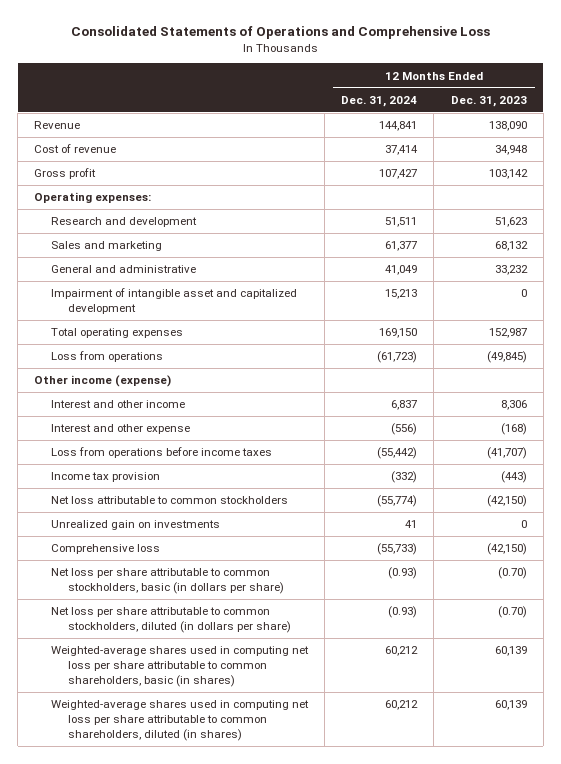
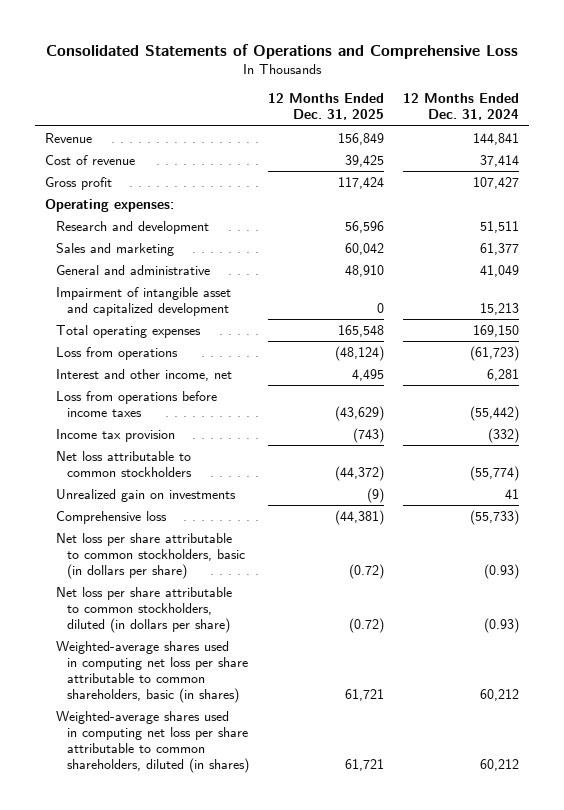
[450,95,527,107] Dec. 31, 2023 -> none
none -> [268,93,385,121] 12 Months Ended Dec. 31, 2025
[34,375,172,388] Other income (expense) -> none
[51,424,191,435] Interest and other expense -> none
[51,400,186,409] Interest and other income -> [55,368,232,381] Interest and other income, net
[391,400,418,411] 6,837 -> [487,368,520,381] 6,281

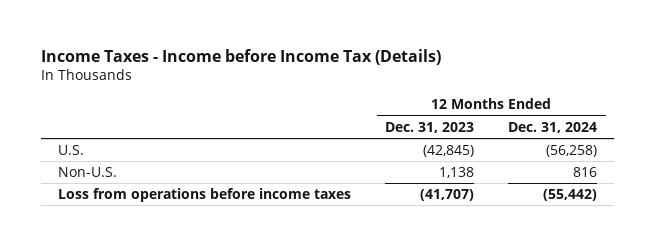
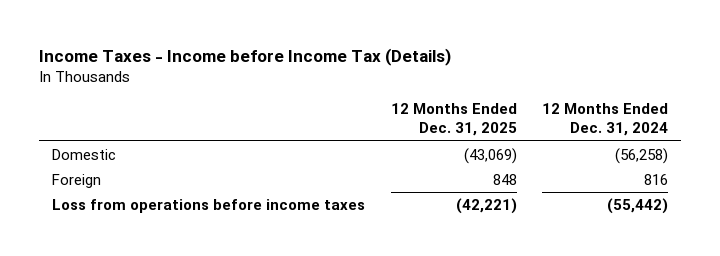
[385,121,475,133] Dec. 31, 2023 -> none
none -> [390,103,517,137] 12 Months Ended Dec. 31, 2025
[57,145,84,156] U.S. -> [52,148,117,160] Domestic
[57,167,117,178] Non-U.S. -> [52,173,102,188] Foreign

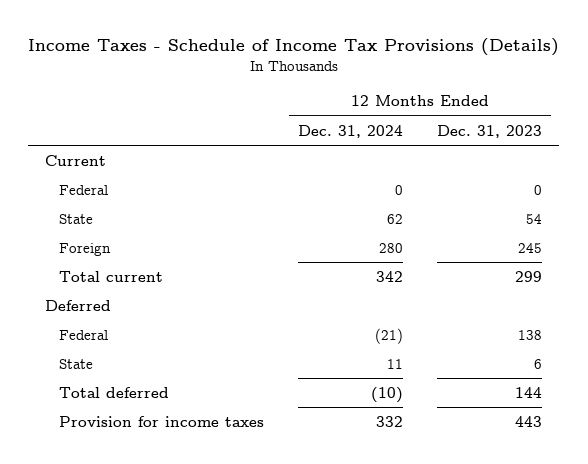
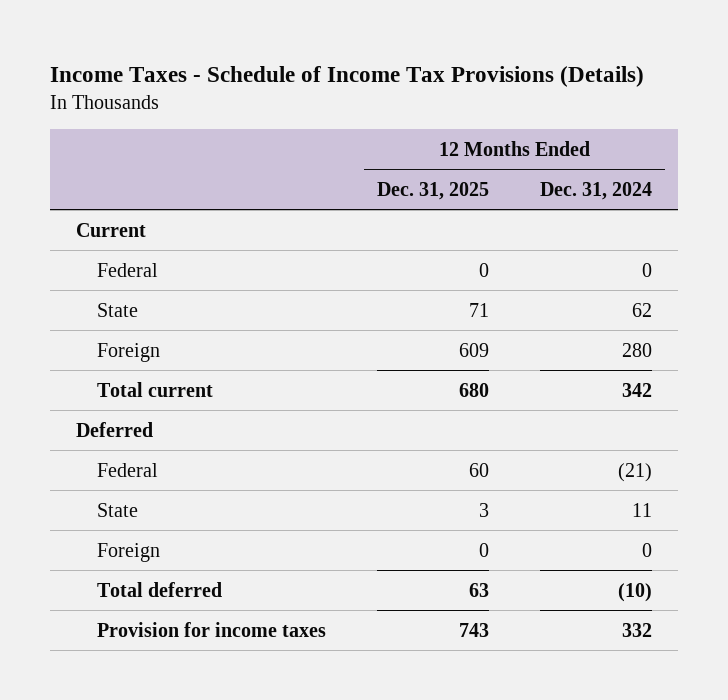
[437,124,543,138] Dec. 31, 2023 -> none
none -> [377,181,490,200] Dec. 31, 2025
none -> [96,542,160,562] Foreign

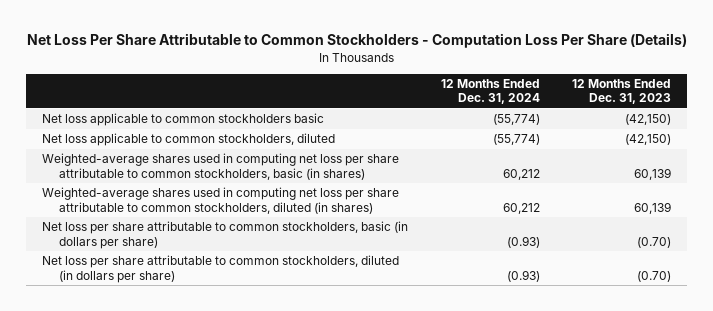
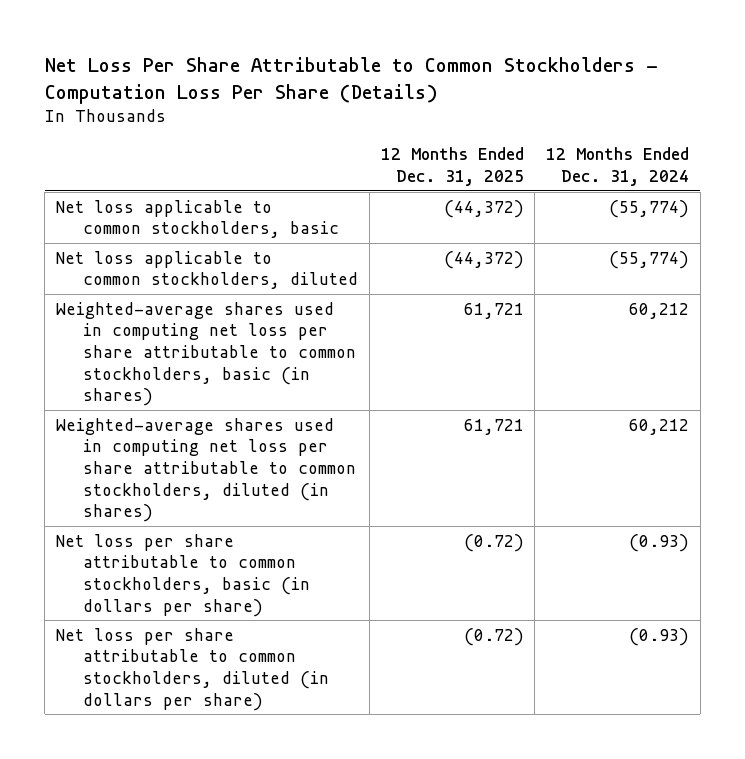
[571,79,671,105] 12 Months Ended Dec. 31, 2023 -> none
none -> [380,147,524,186] 12 Months Ended Dec. 31, 2025
[42,113,325,127] Net loss applicable to common stockholders basic -> [55,199,340,239] Net loss applicable to common stockholders, basic

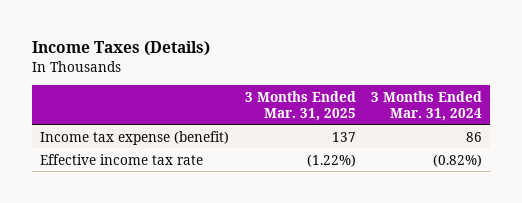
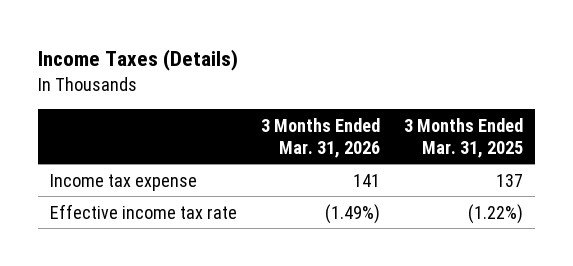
[371,90,483,121] 3 Months Ended Mar. 31, 2024 -> none
none -> [261,117,381,158] 3 Months Ended Mar. 31, 2026
[40,130,230,145] Income tax expense (benefit) -> [50,173,198,191] Income tax expense

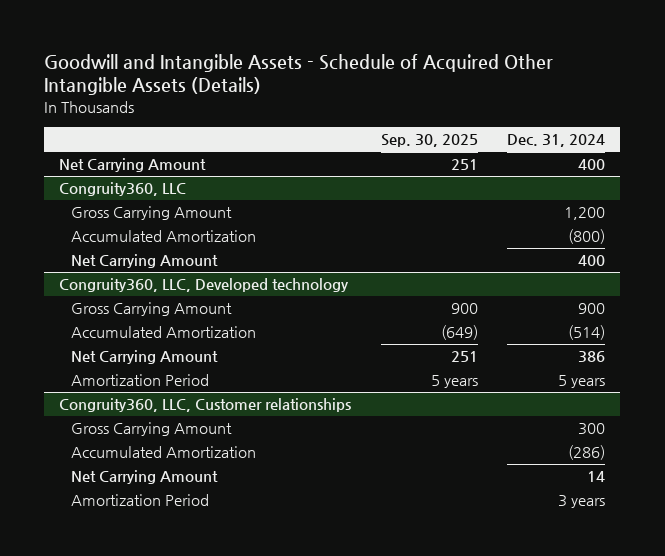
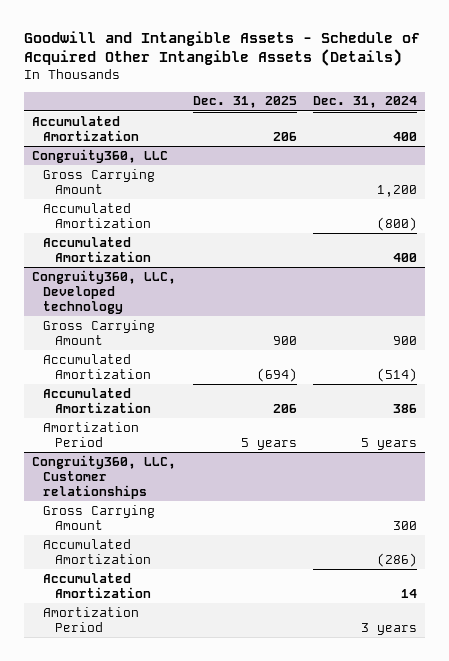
[380,134,478,148] Sep. 30, 2025 -> none
none -> [192,96,297,109] Dec. 31, 2025
[59,158,207,173] Net Carrying Amount -> [31,115,140,142] Accumulated Amortization
[71,254,219,269] Net Carrying Amount -> [43,236,152,263] Accumulated Amortization
[71,350,219,365] Net Carrying Amount -> [43,387,152,414] Accumulated Amortization
[71,470,219,485] Net Carrying Amount -> [43,572,152,599] Accumulated Amortization

